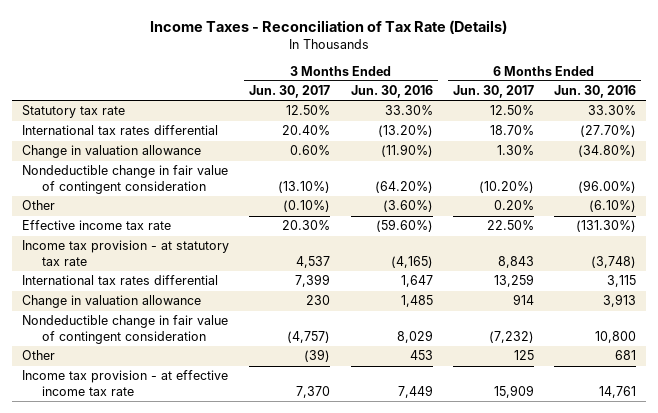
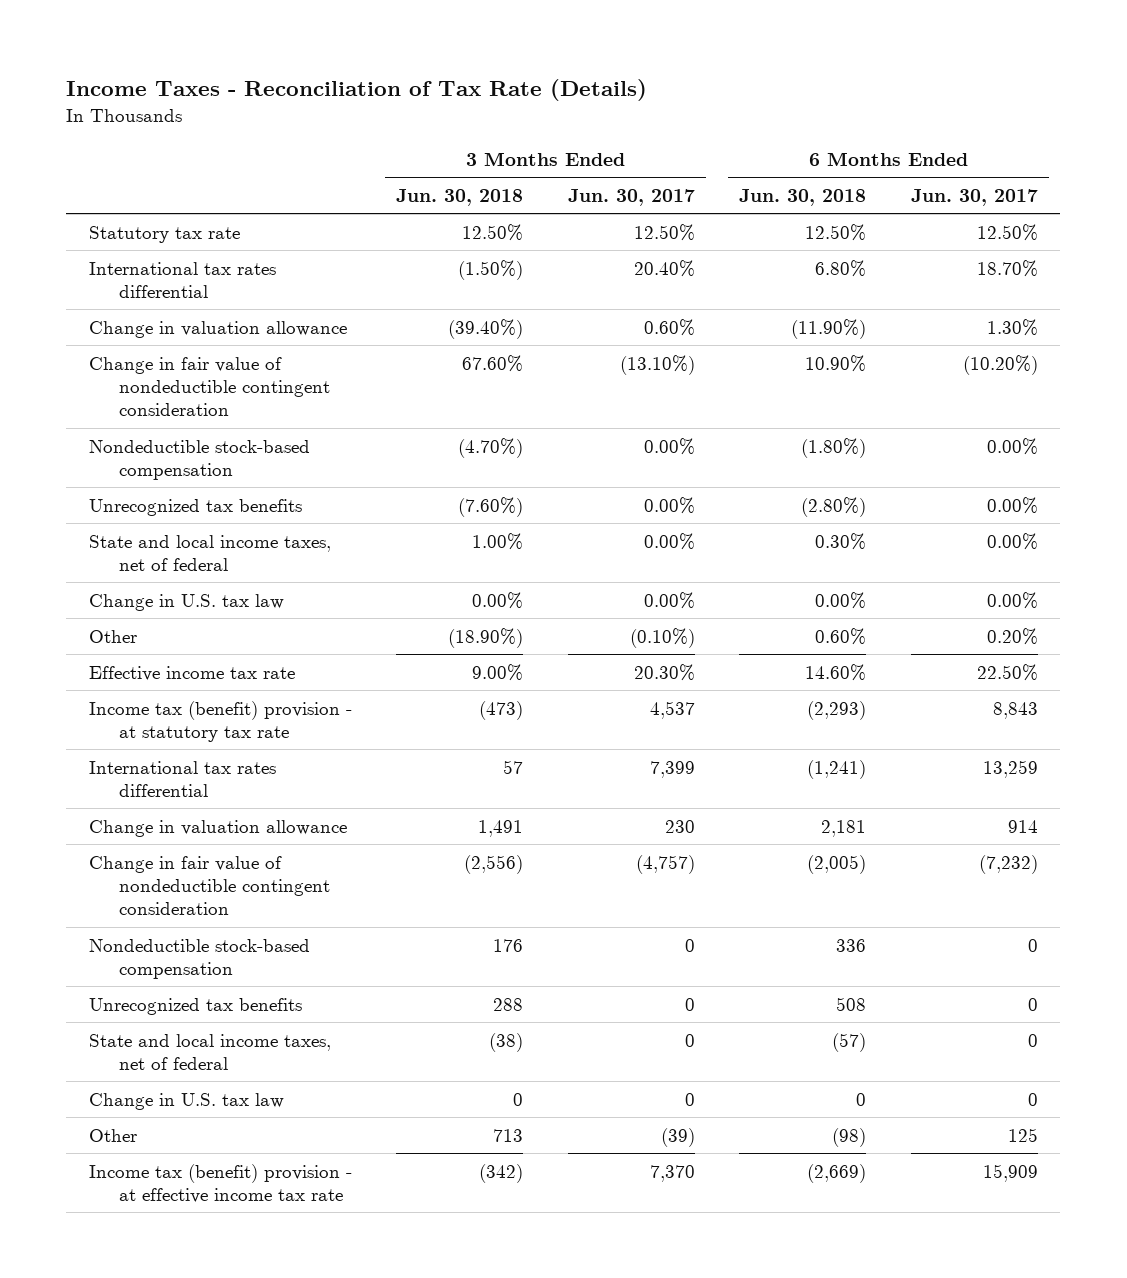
[350,85,433,99] Jun. 30, 2016 -> none
[553,85,636,99] Jun. 30, 2016 -> none
none -> [396,188,524,206] Jun. 30, 2018
none -> [739,188,867,206] Jun. 30, 2018
[22,165,229,195] Nondeductible change in fair value of contingent consideration -> [88,356,331,417] Change in fair value of nondeductible contingent consideration
none -> [88,439,310,481] Nondeductible stock-based compensation
none -> [88,498,302,516] Unrecognized tax benefits
none -> [88,534,331,572] State and local income taxes, net of federal
none -> [88,593,284,611] Change in U.S. tax law
[22,240,230,267] Income tax provision - at statutory tax rate -> [88,700,352,743] Income tax (benefit) provision - at statutory tax rate
[22,315,229,345] Nondeductible change in fair value of contingent consideration -> [88,855,331,916] Change in fair value of nondeductible contingent consideration
none -> [88,938,310,980] Nondeductible stock-based compensation
none -> [88,997,302,1015] Unrecognized tax benefits
none -> [88,1033,331,1071] State and local income taxes, net of federal
none -> [88,1092,284,1110] Change in U.S. tax law
[22,370,229,397] Income tax provision - at effective income tax rate -> [88,1163,352,1204] Income tax (benefit) provision - at effective income tax rate

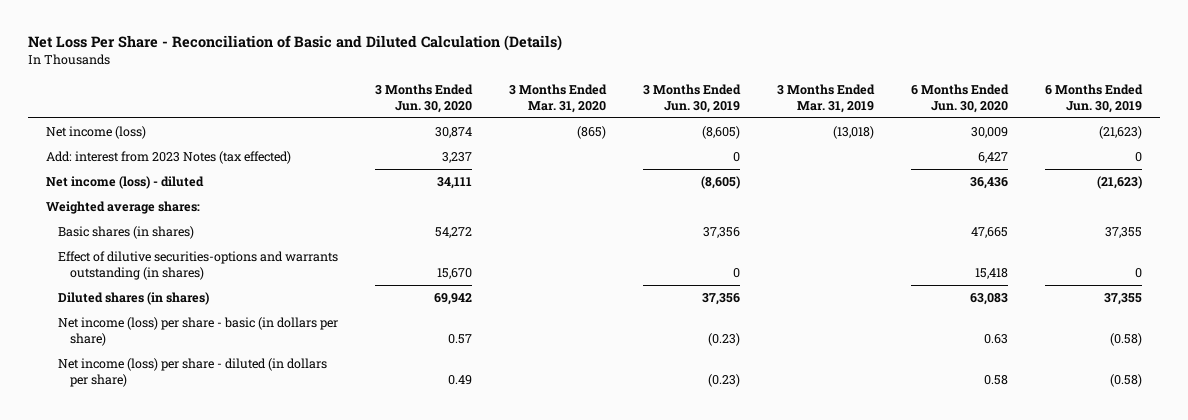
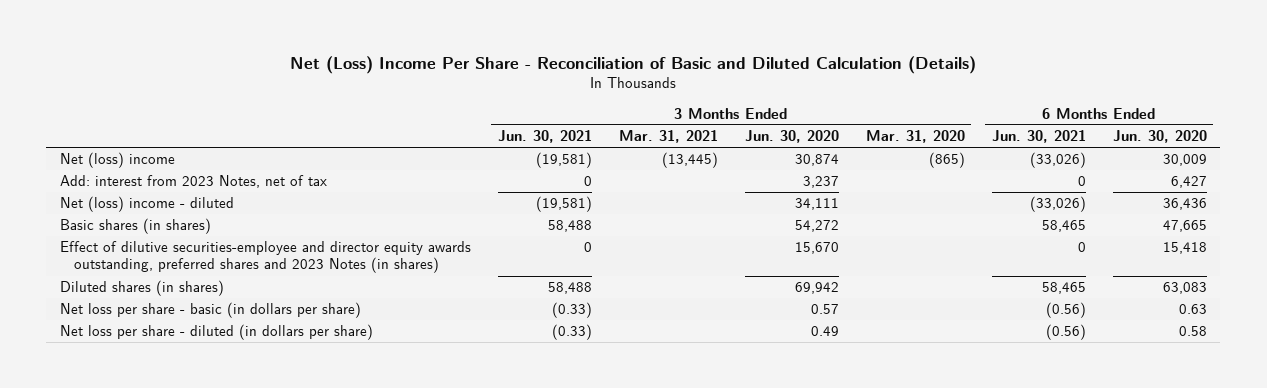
[27,35,562,52] Net Loss Per Share - Reconciliation of Basic and Diluted Calculation (Details) -> [290,55,977,74] Net (Loss) Income Per Share - Reconciliation of Basic and Diluted Calculation (Details)
[642,83,741,113] 3 Months Ended Jun. 30, 2019 -> none
[776,83,875,113] 3 Months Ended Mar. 31, 2019 -> none
[1044,83,1143,113] 6 Months Ended Jun. 30, 2019 -> none
none -> [497,130,592,144] Jun. 30, 2021
none -> [618,130,718,144] Mar. 31, 2021
none -> [991,130,1086,144] Jun. 30, 2021
[45,201,200,215] Weighted average shares: -> none
[45,126,146,140] Net income (loss) -> [59,152,175,169] Net (loss) income
[45,151,291,165] Add: interest from 2023 Notes (tax effected) -> [59,175,327,189] Add: interest from 2023 Notes, net of tax
[45,176,204,190] Net income (loss) - diluted -> [59,196,234,213] Net (loss) income - diluted
[57,251,338,280] Effect of dilutive securities-options and warrants outstanding (in shares) -> [59,241,471,274] Effect of dilutive securities-employee and director equity awards outstanding, preferred shares and 2023 Notes (in shares)
[57,317,338,346] Net income (loss) per share - basic (in dollars per share) -> [59,302,361,319] Net loss per share - basic (in dollars per share)
[57,358,327,387] Net income (loss) per share - diluted (in dollars per share) -> [59,324,373,341] Net loss per share - diluted (in dollars per share)

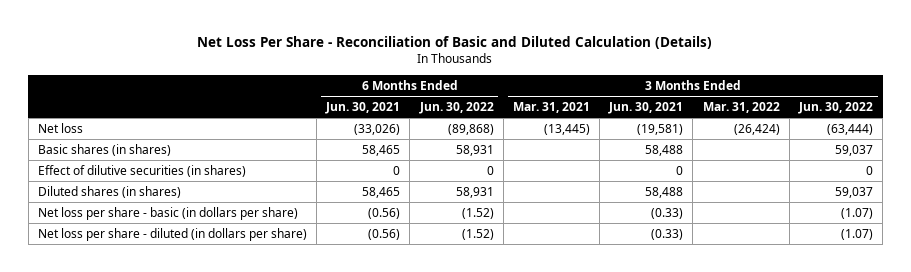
[290,55,977,74] Net (Loss) Income Per Share - Reconciliation of Basic and Diluted Calculation (Details) -> [197,35,713,49] Net Loss Per Share - Reconciliation of Basic and Diluted Calculation (Details)
[744,130,839,144] Jun. 30, 2020 -> none
[865,130,965,144] Mar. 31, 2020 -> none
[1112,130,1207,144] Jun. 30, 2020 -> none
none -> [418,102,494,115] Jun. 30, 2022
none -> [702,102,780,114] Mar. 31, 2022
none -> [798,102,874,115] Jun. 30, 2022
[59,175,327,189] Add: interest from 2023 Notes, net of tax -> none
[59,196,234,213] Net (loss) income - diluted -> none
[59,152,175,169] Net (loss) income -> [37,122,83,133] Net loss
[59,241,471,274] Effect of dilutive securities-employee and director equity awards outstanding, preferred shares and 2023 Notes (in shares) -> [37,164,246,177] Effect of dilutive securities (in shares)

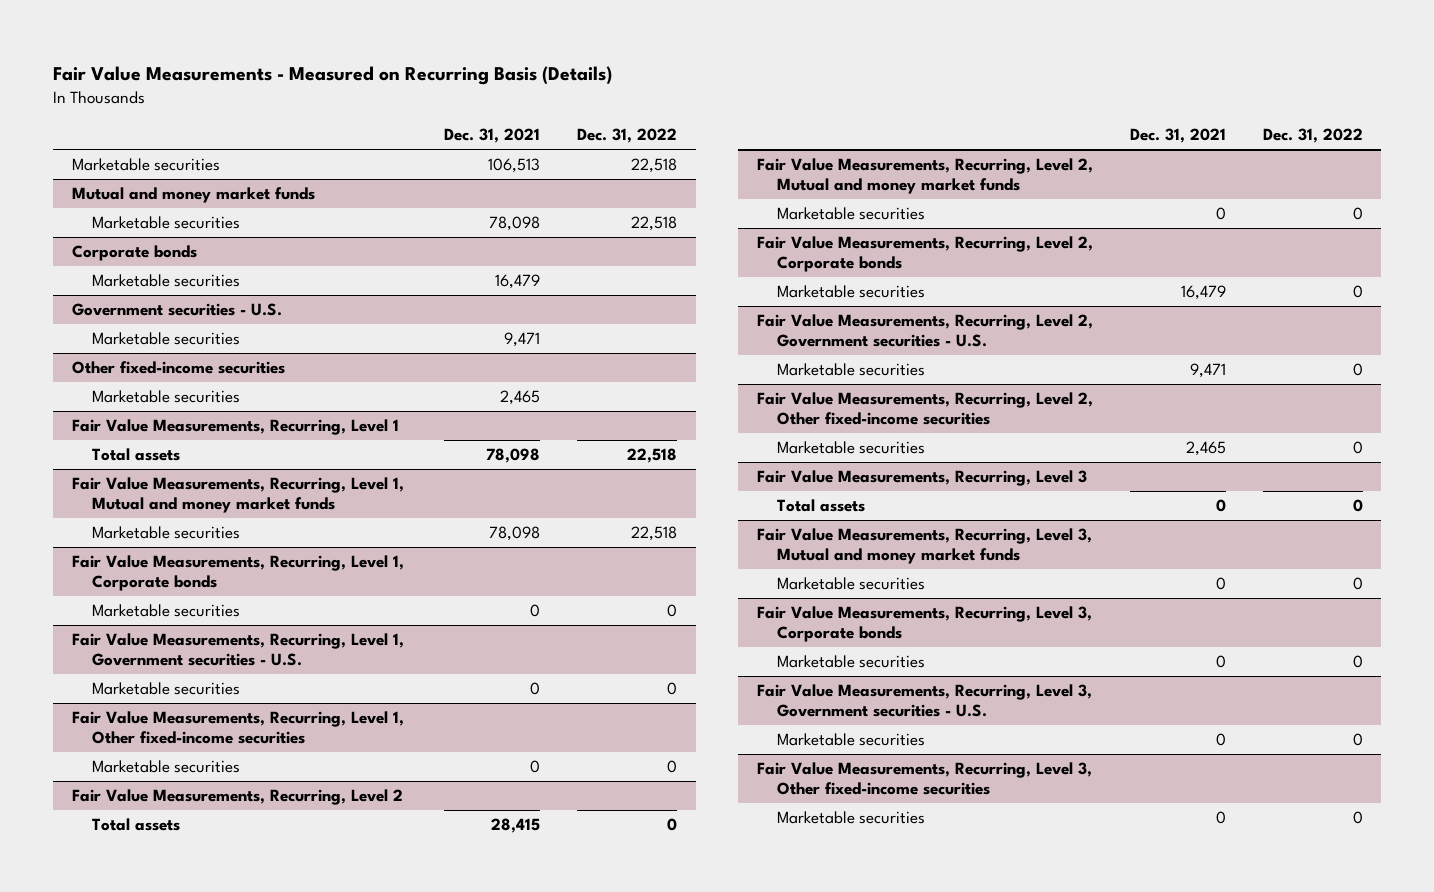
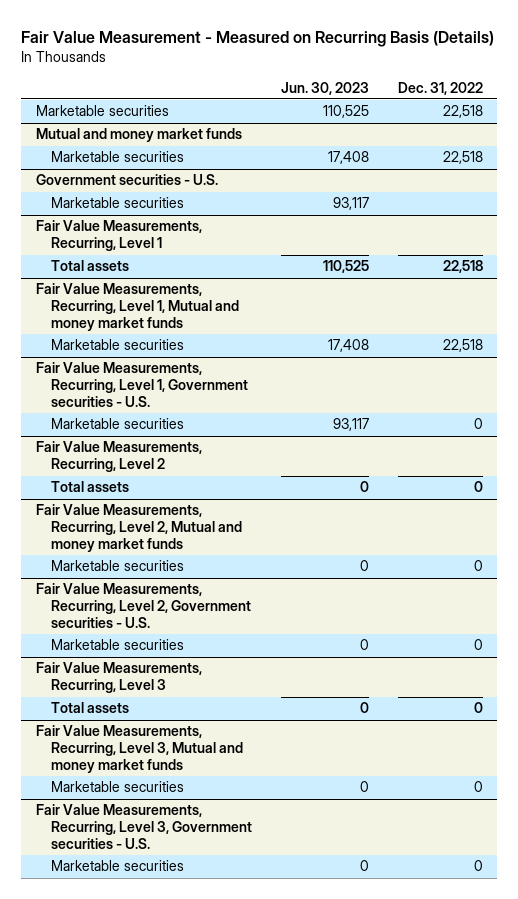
[53,65,613,85] Fair Value Measurements - Measured on Recurring Basis (Details) -> [21,31,495,48] Fair Value Measurement - Measured on Recurring Basis (Details)
[444,128,541,144] Dec. 31, 2021 -> none
none -> [281,81,370,95] Jun. 30, 2023
[71,245,197,262] Corporate bonds -> none
[91,274,240,288] Marketable securities -> none
[71,361,285,375] Other fixed-income securities -> none
[91,390,240,404] Marketable securities -> none
[71,555,404,592] Fair Value Measurements, Recurring, Level 1, Corporate bonds -> none
[91,604,240,618] Marketable securities -> none
[71,711,404,745] Fair Value Measurements, Recurring, Level 1, Other fixed-income securities -> none
[91,760,240,774] Marketable securities -> none
[756,236,1093,273] Fair Value Measurements, Recurring, Level 2, Corporate bonds -> none
[776,285,925,299] Marketable securities -> none
[756,392,1093,426] Fair Value Measurements, Recurring, Level 2, Other fixed-income securities -> none
[776,441,925,455] Marketable securities -> none
[756,606,1092,643] Fair Value Measurements, Recurring, Level 3, Corporate bonds -> none
[776,655,925,669] Marketable securities -> none
[756,762,1092,796] Fair Value Measurements, Recurring, Level 3, Other fixed-income securities -> none
[776,811,925,825] Marketable securities -> none

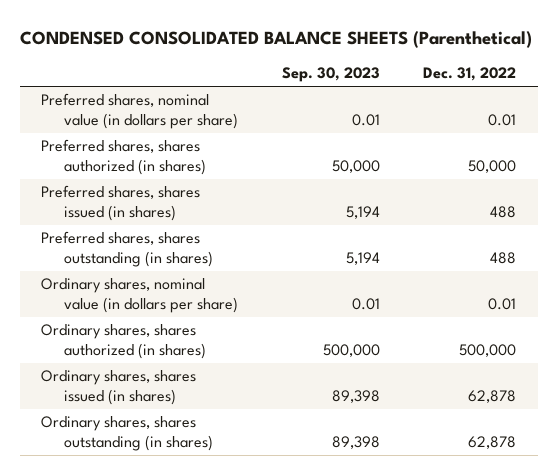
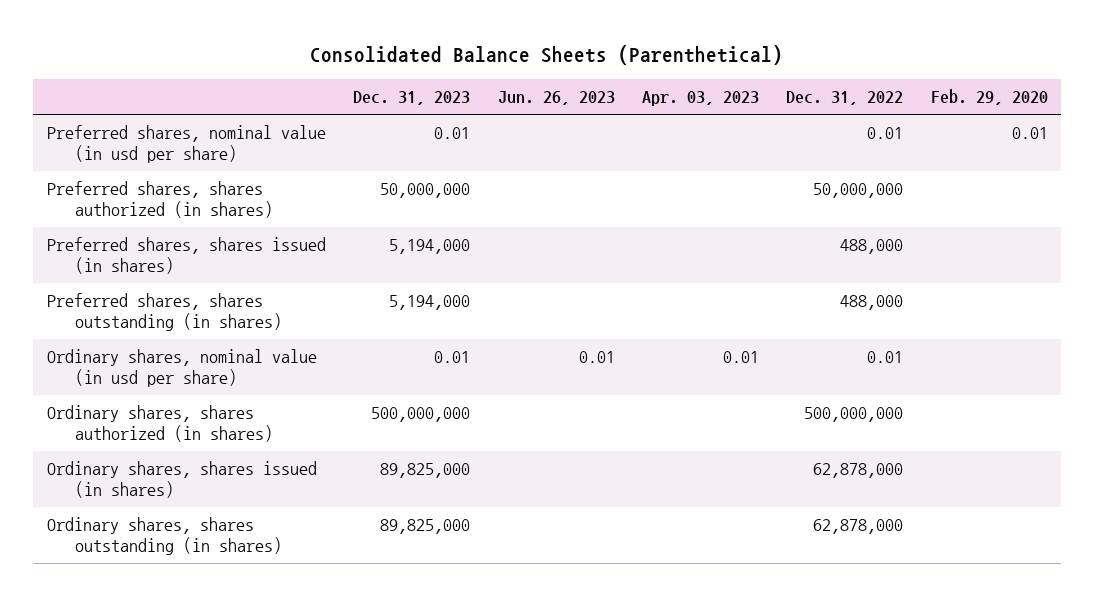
[19,31,532,49] CONDENSED CONSOLIDATED BALANCE SHEETS (Parenthetical) -> [310,45,784,66] Consolidated Balance Sheets (Parenthetical)
[281,67,380,83] Sep. 30, 2023 -> none
none -> [353,91,471,106] Dec. 31, 2023
none -> [497,91,615,106] Jun. 26, 2023
none -> [641,91,759,107] Apr. 03, 2023
none -> [930,89,1048,106] Feb. 29, 2020
[41,93,239,129] Preferred shares, nominal value (in dollars per share) -> [46,125,326,164] Preferred shares, nominal value (in usd per share)
[468,159,517,173] 50,000 -> [813,183,904,199] 50,000,000
[490,205,517,218] 488 -> [840,239,904,255] 488,000
[490,251,517,264] 488 -> [840,295,904,311] 488,000
[41,278,239,313] Ordinary shares, nominal value (in dollars per share) -> [46,349,317,388] Ordinary shares, nominal value (in usd per share)
[459,343,517,357] 500,000 -> [804,407,904,423] 500,000,000
[468,389,517,403] 62,878 -> [813,463,904,479] 62,878,000
[468,435,517,449] 62,878 -> [813,519,904,535] 62,878,000

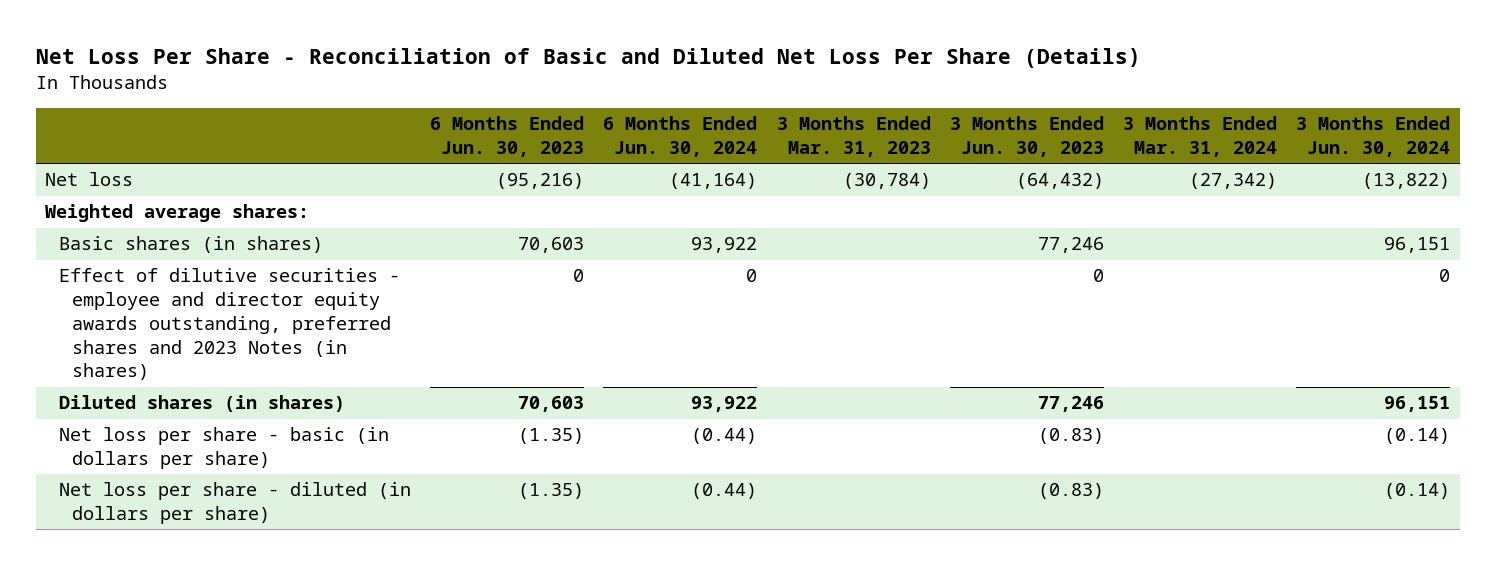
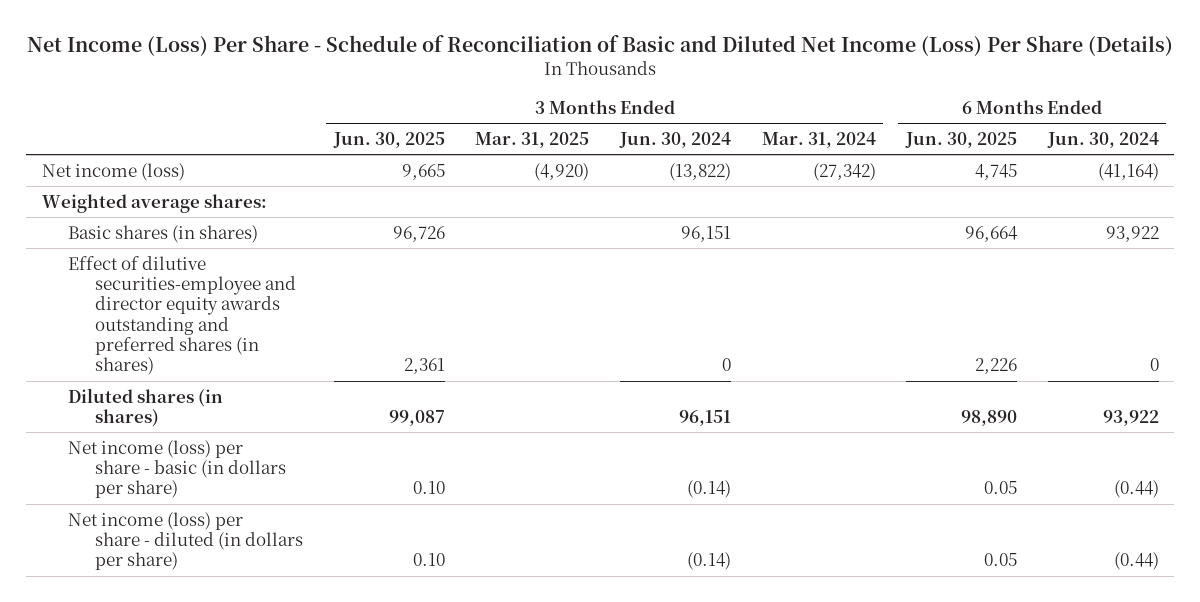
[35,48,1141,69] Net Loss Per Share - Reconciliation of Basic and Diluted Net Loss Per Share (Details) -> [27,35,1174,57] Net Income (Loss) Per Share - Schedule of Reconciliation of Basic and Diluted Net Income (Loss) Per Share (Details)
[430,116,585,157] 6 Months Ended Jun. 30, 2023 -> none
[776,116,931,157] 3 Months Ended Mar. 31, 2023 -> none
[949,116,1104,157] 3 Months Ended Jun. 30, 2023 -> none
none -> [332,131,445,148] Jun. 30, 2025
none -> [475,131,590,148] Mar. 31, 2025
none -> [905,131,1018,148] Jun. 30, 2025
[45,172,134,187] Net loss -> [41,162,185,181] Net income (loss)
[58,268,400,381] Effect of dilutive securities - employee and director equity awards outstanding, preferred shares and 2023 Notes (in shares) -> [68,255,297,376] Effect of dilutive securities-employee and director equity awards outstanding and preferred shares (in shares)
[58,427,389,470] Net loss per share - basic (in dollars per share) -> [68,439,287,499] Net income (loss) per share - basic (in dollars per share)
[58,482,411,525] Net loss per share - diluted (in dollars per share) -> [68,511,304,571] Net income (loss) per share - diluted (in dollars per share)

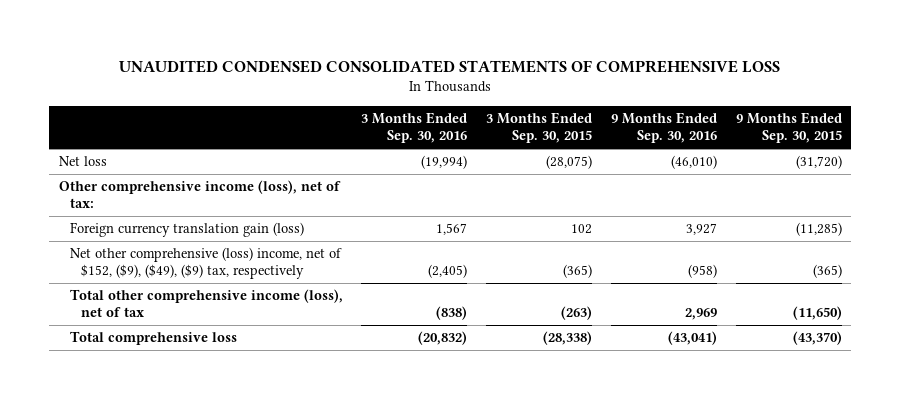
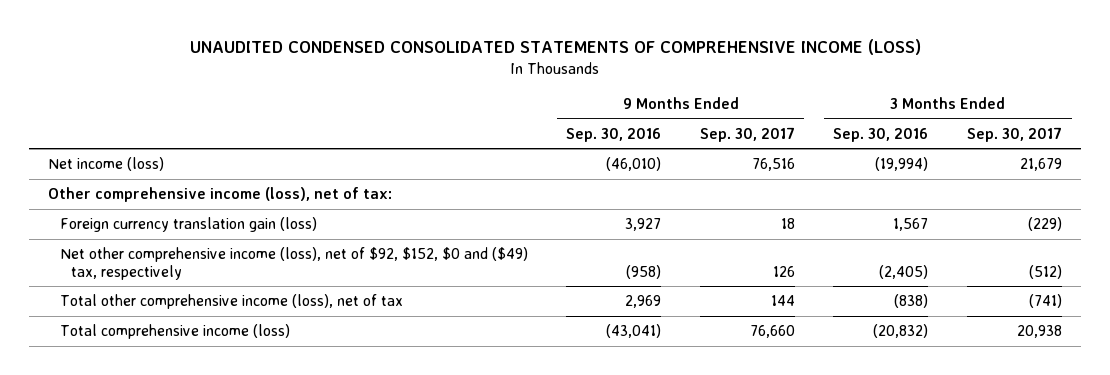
[119,59,781,73] UNAUDITED CONDENSED CONSOLIDATED STATEMENTS OF COMPREHENSIVE LOSS -> [190,38,922,55] UNAUDITED CONDENSED CONSOLIDATED STATEMENTS OF COMPREHENSIVE INCOME (LOSS)
[486,112,593,144] 3 Months Ended Sep. 30, 2015 -> none
[735,112,842,144] 9 Months Ended Sep. 30, 2015 -> none
none -> [699,126,795,142] Sep. 30, 2017
none -> [967,126,1063,142] Sep. 30, 2017
[58,156,107,167] Net loss -> [48,157,165,172] Net income (loss)
[69,247,342,280] Net other comprehensive (loss) income, net of $152, ($9), ($49), ($9) tax, respectively -> [59,247,528,280] Net other comprehensive income (loss), net of $92, $152, $0 and ($49) tax, respectively
[69,331,237,346] Total comprehensive loss -> [59,324,290,340] Total comprehensive income (loss)

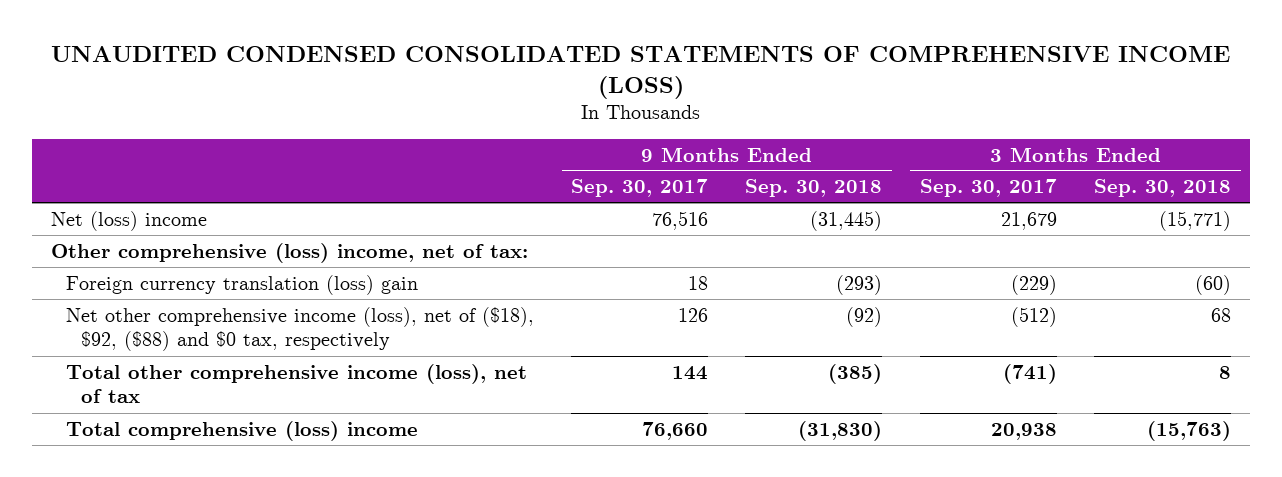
[566,127,662,142] Sep. 30, 2016 -> none
[833,127,929,142] Sep. 30, 2016 -> none
none -> [745,179,883,198] Sep. 30, 2018
none -> [1094,179,1232,198] Sep. 30, 2018
[48,157,165,172] Net income (loss) -> [50,210,207,231] Net (loss) income
[48,187,393,203] Other comprehensive income (loss), net of tax: -> [50,242,528,263] Other comprehensive (loss) income, net of tax:
[59,217,317,233] Foreign currency translation gain (loss) -> [65,274,418,295] Foreign currency translation (loss) gain
[59,247,528,280] Net other comprehensive income (loss), net of $92, $152, $0 and ($49) tax, respectively -> [65,306,534,352] Net other comprehensive income (loss), net of ($18), $92, ($88) and $0 tax, respectively
[59,324,290,340] Total comprehensive income (loss) -> [65,420,418,441] Total comprehensive (loss) income

